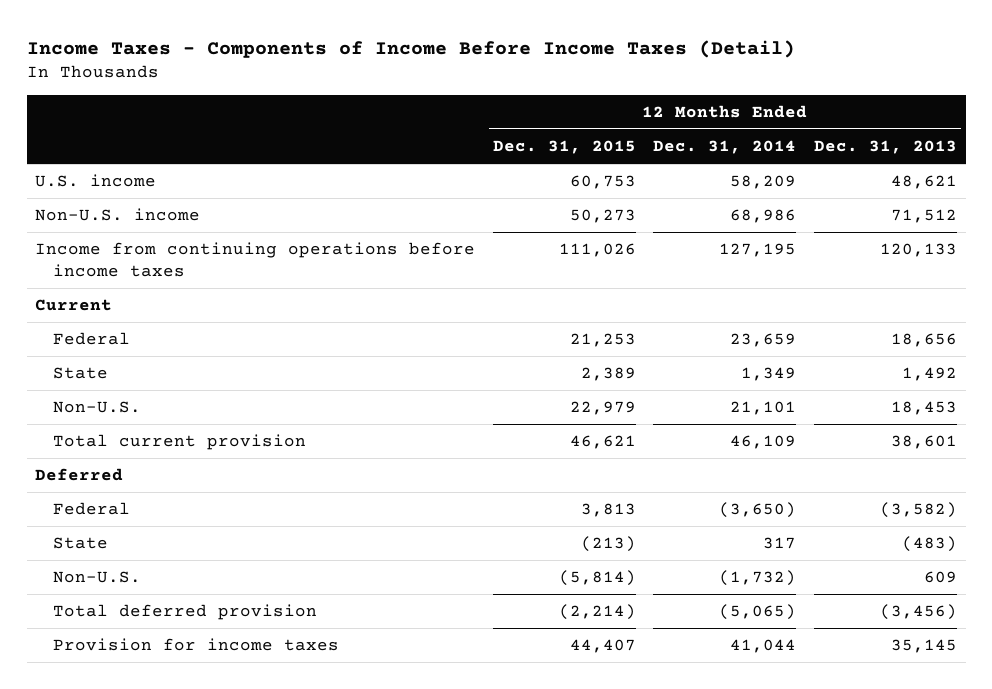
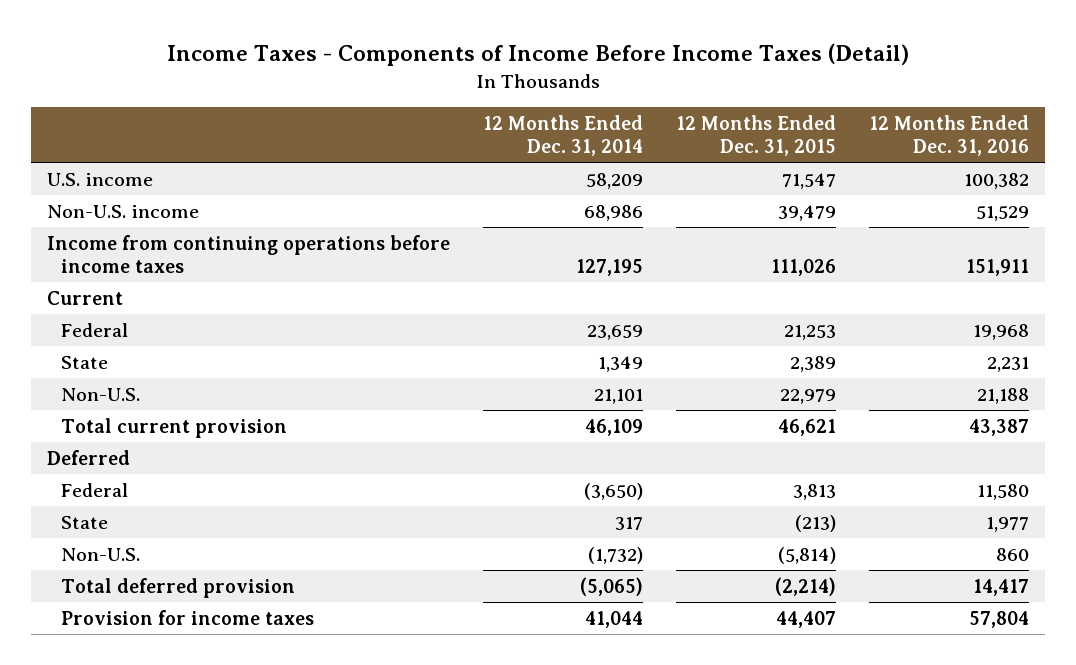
[814,140,958,155] Dec. 31, 2013 -> none
none -> [868,114,1029,157] 12 Months Ended Dec. 31, 2016
[569,175,636,190] 60,753 -> [782,172,837,189] 71,547
[569,209,636,224] 50,273 -> [778,204,837,221] 39,479

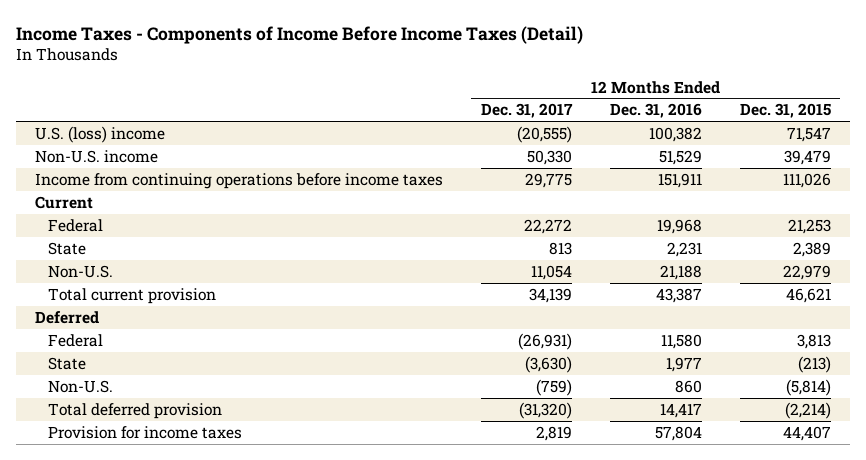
[483,114,644,157] 12 Months Ended Dec. 31, 2014 -> none
none -> [480,103,573,119] Dec. 31, 2017
[47,172,154,186] U.S. income -> [34,125,165,143] U.S. (loss) income

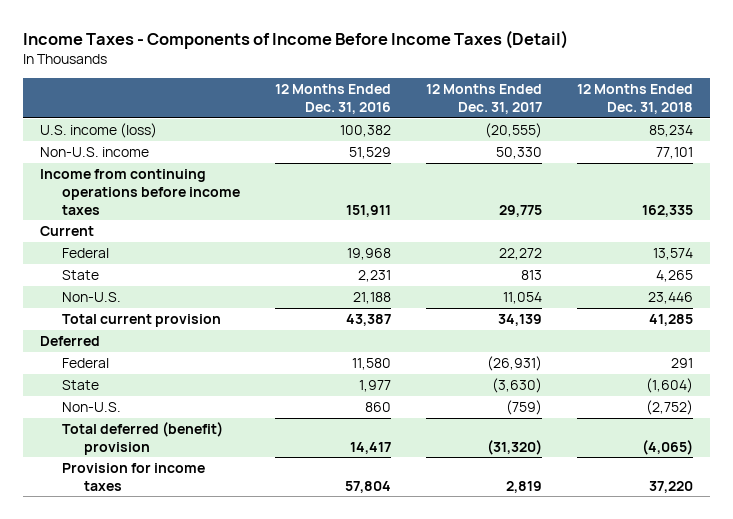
[739,103,831,119] Dec. 31, 2015 -> none
none -> [576,84,693,114] 12 Months Ended Dec. 31, 2018
[34,125,165,143] U.S. (loss) income -> [40,122,158,138] U.S. income (loss)
[48,402,223,419] Total deferred provision -> [62,421,224,455] Total deferred (benefit) provision

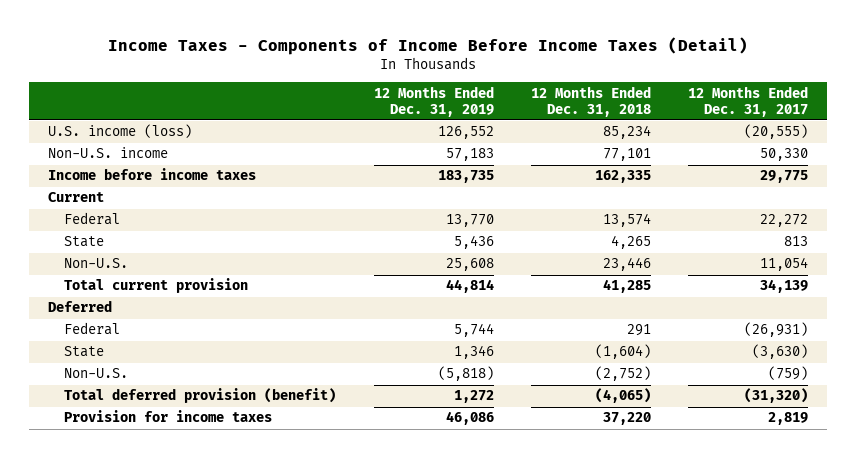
[275,84,392,114] 12 Months Ended Dec. 31, 2016 -> none
none -> [373,85,494,117] 12 Months Ended Dec. 31, 2019
[40,168,241,215] Income from continuing operations before income taxes -> [48,168,257,181] Income before income taxes
[62,421,224,455] Total deferred (benefit) provision -> [64,388,337,404] Total deferred provision (benefit)

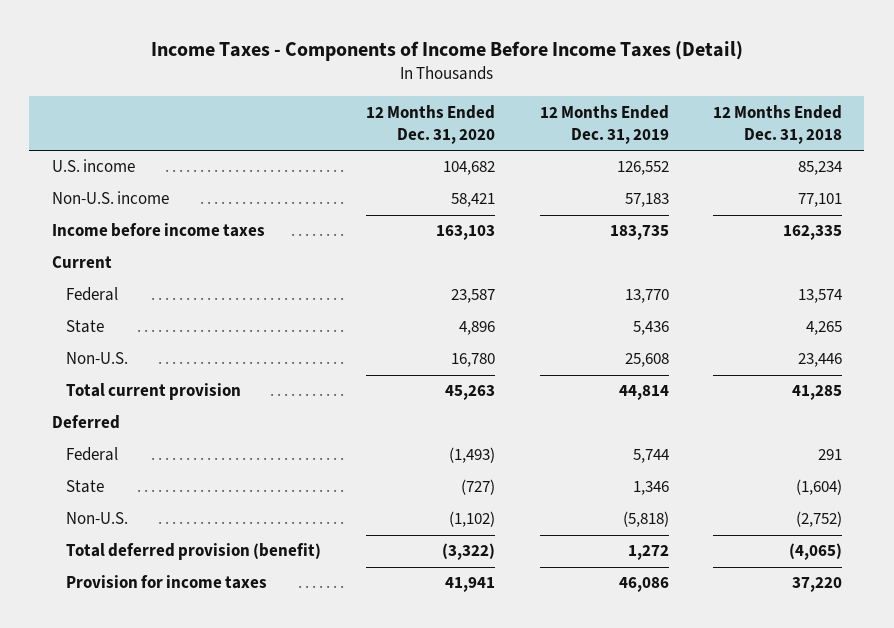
[688,85,809,117] 12 Months Ended Dec. 31, 2017 -> none
none -> [365,104,495,145] 12 Months Ended Dec. 31, 2020
[48,124,193,139] U.S. income (loss) -> [51,159,135,173] U.S. income

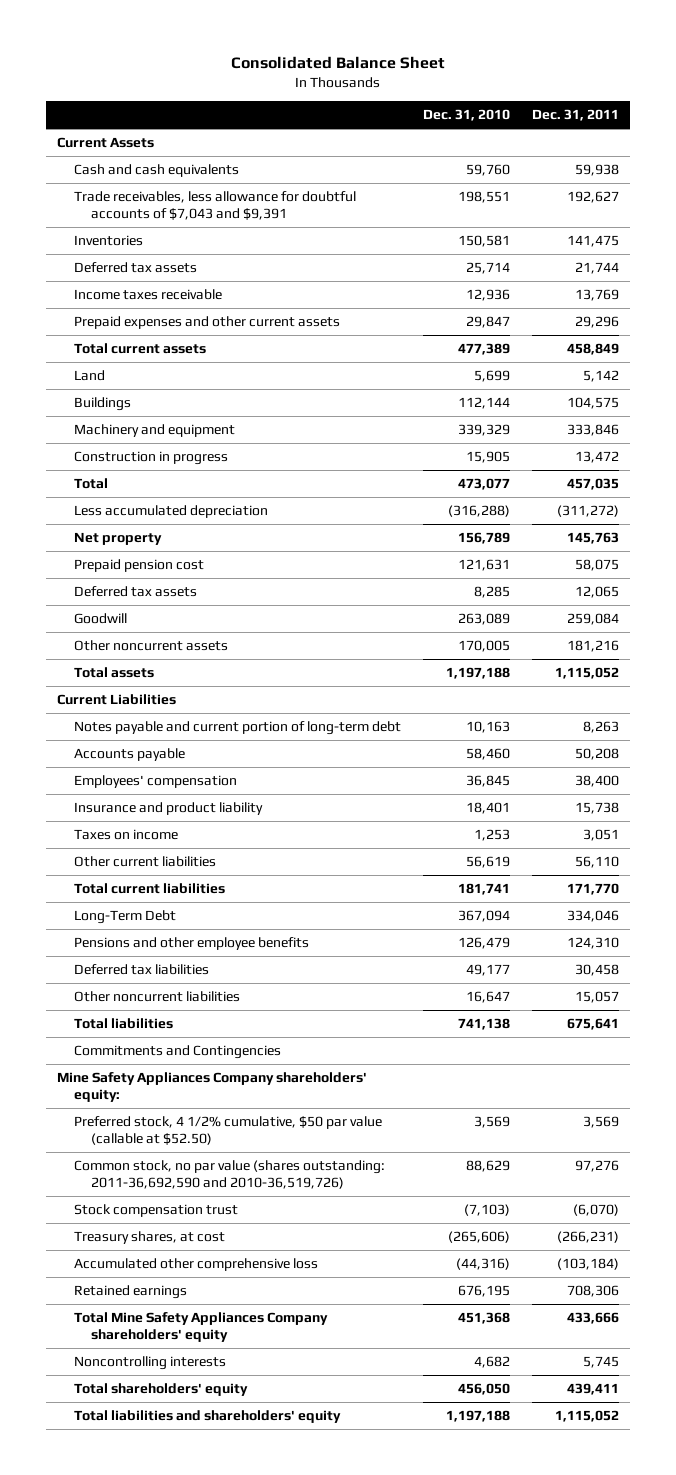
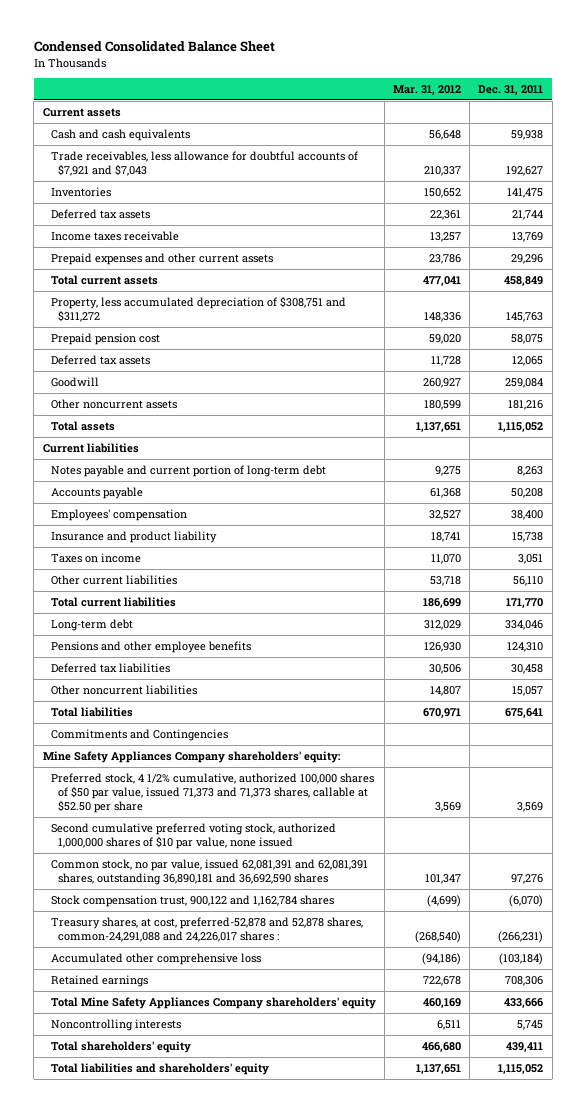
[230,55,445,69] Consolidated Balance Sheet -> [33,41,275,53] Condensed Consolidated Balance Sheet
[422,109,510,122] Dec. 31, 2010 -> none
none -> [392,84,461,95] Mar. 31, 2012
[56,137,154,149] Current Assets -> [42,108,121,118] Current assets
[73,191,356,221] Trade receivables, less allowance for doubtful accounts of $7,043 and $9,391 -> [50,151,358,177] Trade receivables, less allowance for doubtful accounts of $7,921 and $7,043
[73,370,105,382] Land -> none
[73,397,131,412] Buildings -> none
[73,424,235,438] Machinery and equipment -> none
[73,451,228,466] Construction in progress -> none
[73,478,108,490] Total -> none
[73,505,268,519] Less accumulated depreciation -> none
[73,532,162,546] Net property -> [50,296,346,323] Property, less accumulated depreciation of $308,751 and $311,272
[56,694,176,706] Current Liabilities -> [42,443,139,454] Current liabilities
[73,910,176,925] Long-Term Debt -> [50,619,133,632] Long-term debt
[73,1116,382,1146] Preferred stock, 4 1/2% cumulative, $50 par value (callable at $52.50) -> [50,773,374,814] Preferred stock, 4 1/2% cumulative, authorized 100,000 shares of $50 par value, issued 71,373 and 71,373 shares, callable at $52.50 per share
none -> [50,823,336,850] Second cumulative preferred voting stock, authorized 1,000,000 shares of $10 par value, none issued
[73,1160,385,1190] Common stock, no par value (shares outstanding: 2011-36,692,590 and 2010-36,519,726) -> [50,859,368,886] Common stock, no par value, issued 62,081,391 and 62,081,391 shares, outstanding 36,890,181 and 36,692,590 shares
[73,1204,238,1218] Stock compensation trust -> [50,895,334,908] Stock compensation trust, 900,122 and 1,162,784 shares
[73,1231,225,1245] Treasury shares, at cost -> [50,917,363,943] Treasury shares, at cost, preferred-52,878 and 52,878 shares, common-24,291,088 and 24,226,017 shares :

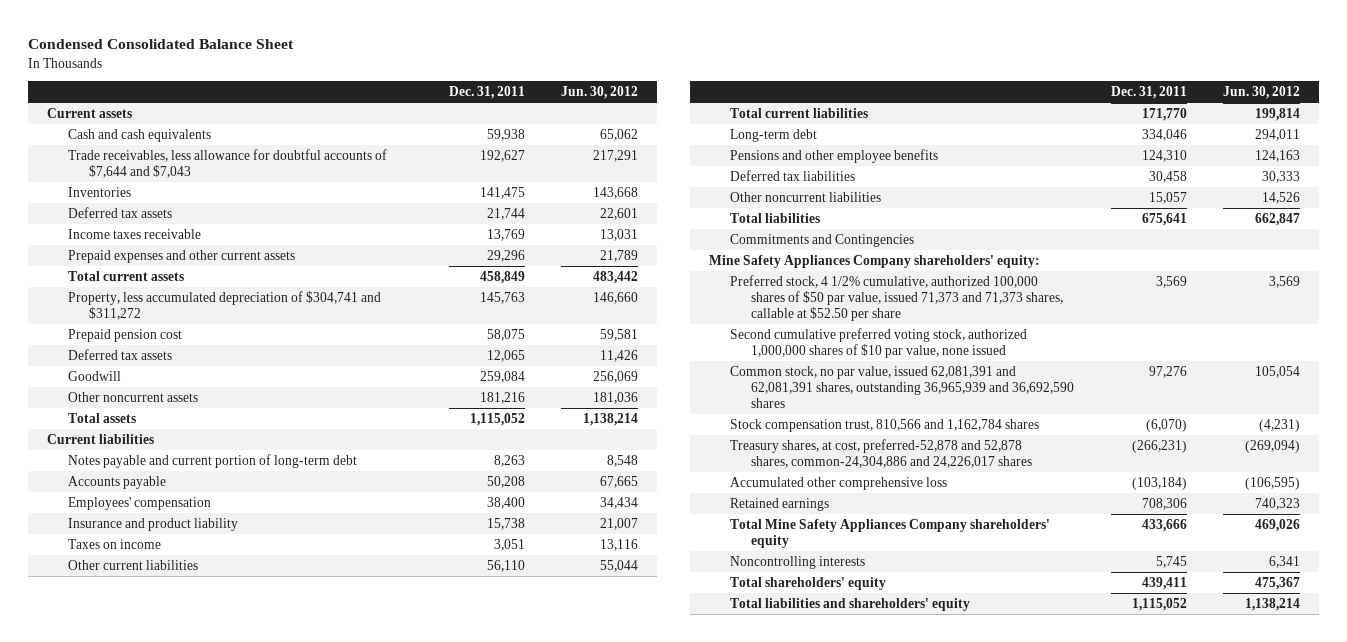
[392,84,461,95] Mar. 31, 2012 -> none
none -> [561,86,639,100] Jun. 30, 2012
[50,151,358,177] Trade receivables, less allowance for doubtful accounts of $7,921 and $7,043 -> [67,149,387,178] Trade receivables, less allowance for doubtful accounts of $7,644 and $7,043
[50,296,346,323] Property, less accumulated depreciation of $308,751 and $311,272 -> [67,291,381,320] Property, less accumulated depreciation of $304,741 and $311,272
[50,859,368,886] Common stock, no par value, issued 62,081,391 and 62,081,391 shares, outstanding 36,890,181 and 36,692,590 shares -> [729,366,1075,408] Common stock, no par value, issued 62,081,391 and 62,081,391 shares, outstanding 36,965,939 and 36,692,590 shares
[50,895,334,908] Stock compensation trust, 900,122 and 1,162,784 shares -> [729,419,1039,433] Stock compensation trust, 810,566 and 1,162,784 shares
[50,917,363,943] Treasury shares, at cost, preferred-52,878 and 52,878 shares, common-24,291,088 and 24,226,017 shares : -> [729,439,1033,468] Treasury shares, at cost, preferred-52,878 and 52,878 shares, common-24,304,886 and 24,226,017 shares

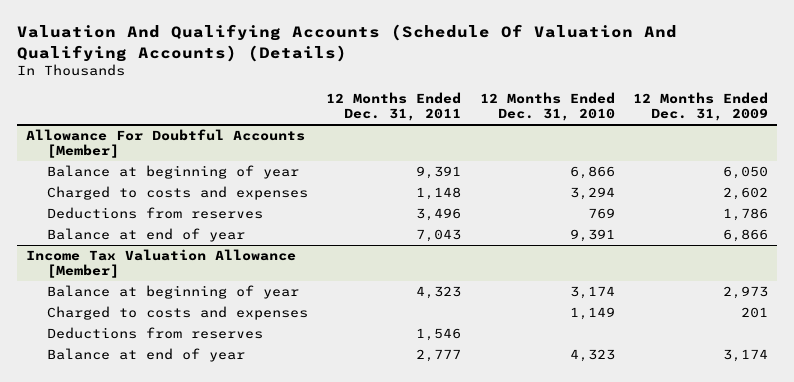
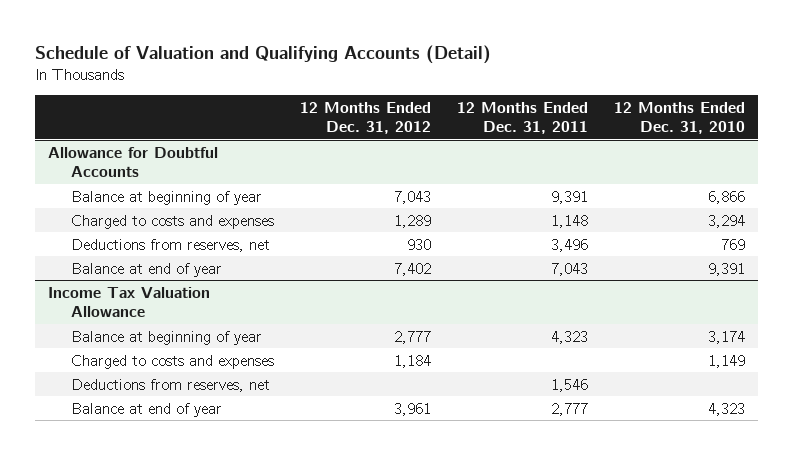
[16,24,677,62] Valuation And Qualifying Accounts (Schedule Of Valuation And Qualifying Accounts) (Details) -> [35,45,492,65] Schedule of Valuation and Qualifying Accounts (Detail)
[632,92,768,122] 12 Months Ended Dec. 31, 2009 -> none
none -> [299,101,431,135] 12 Months Ended Dec. 31, 2012
[26,128,306,159] Allowance For Doubtful Accounts [Member] -> [48,146,219,177] Allowance for Doubtful Accounts
[46,206,263,219] Deductions from reserves -> [71,238,271,252] Deductions from reserves, net
[26,248,297,279] Income Tax Valuation Allowance [Member] -> [48,286,211,317] Income Tax Valuation Allowance
[46,326,263,339] Deductions from reserves -> [71,378,271,392] Deductions from reserves, net

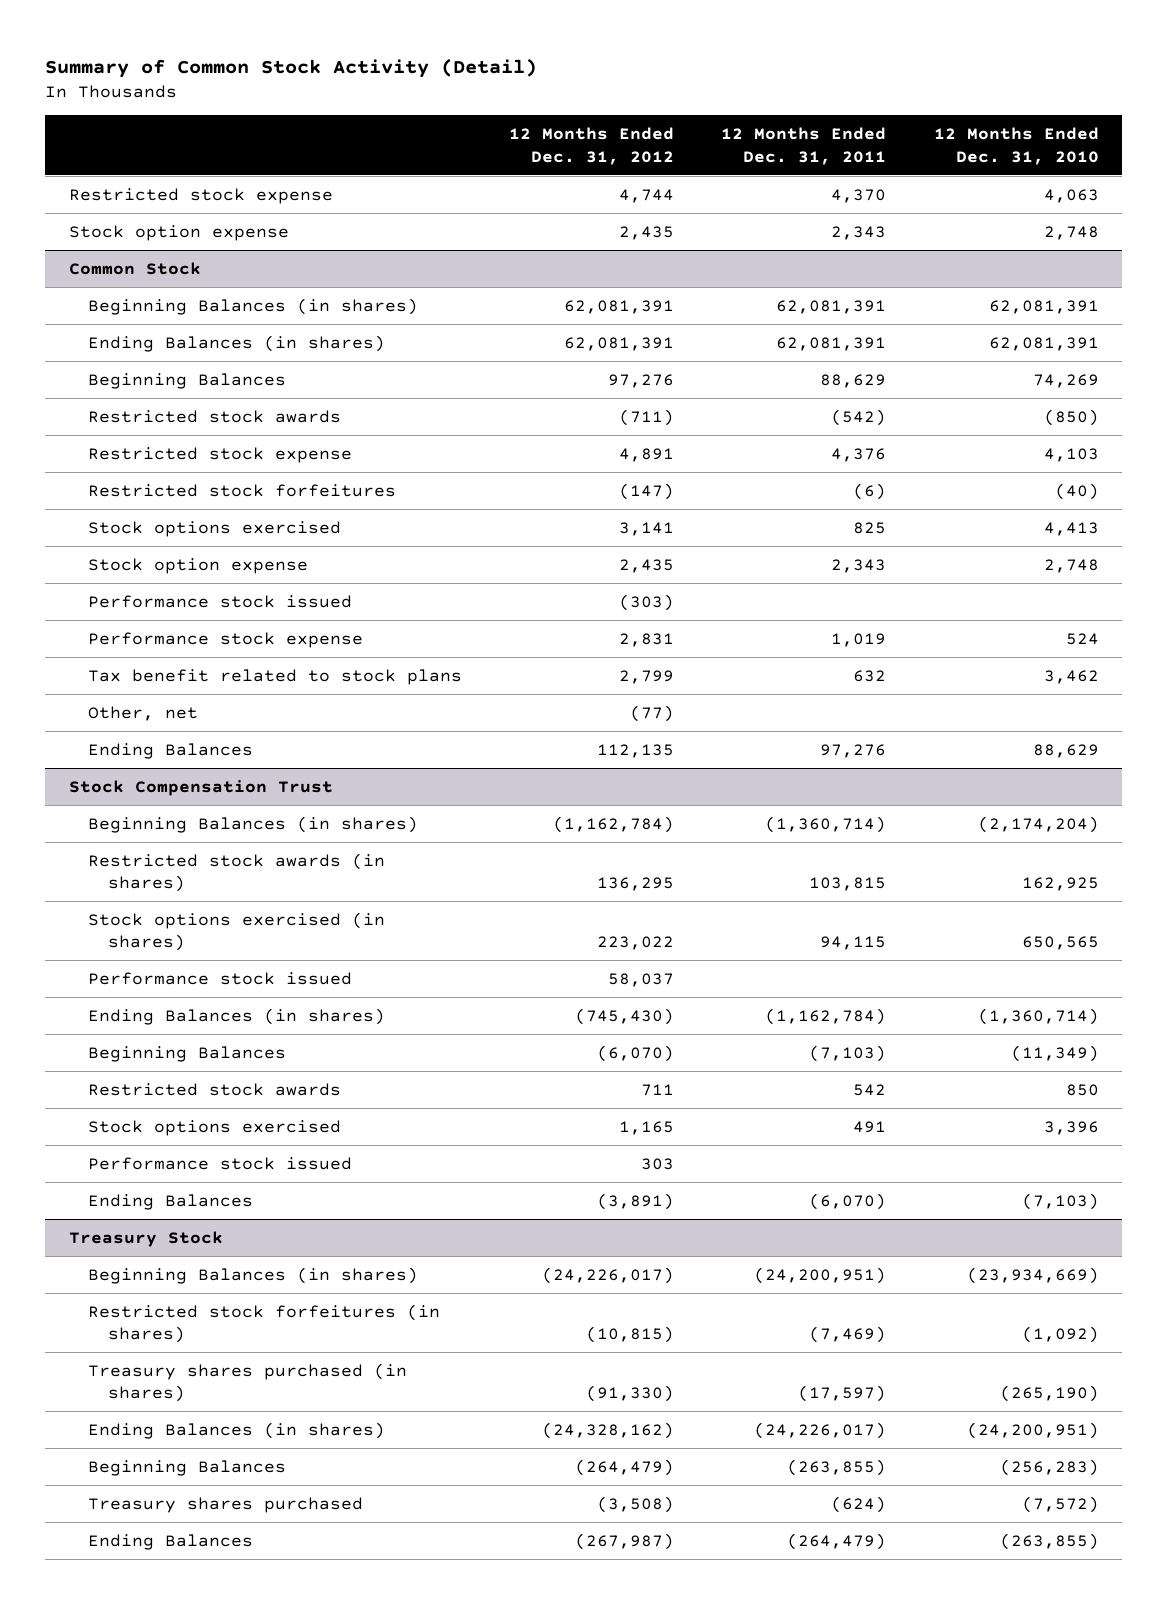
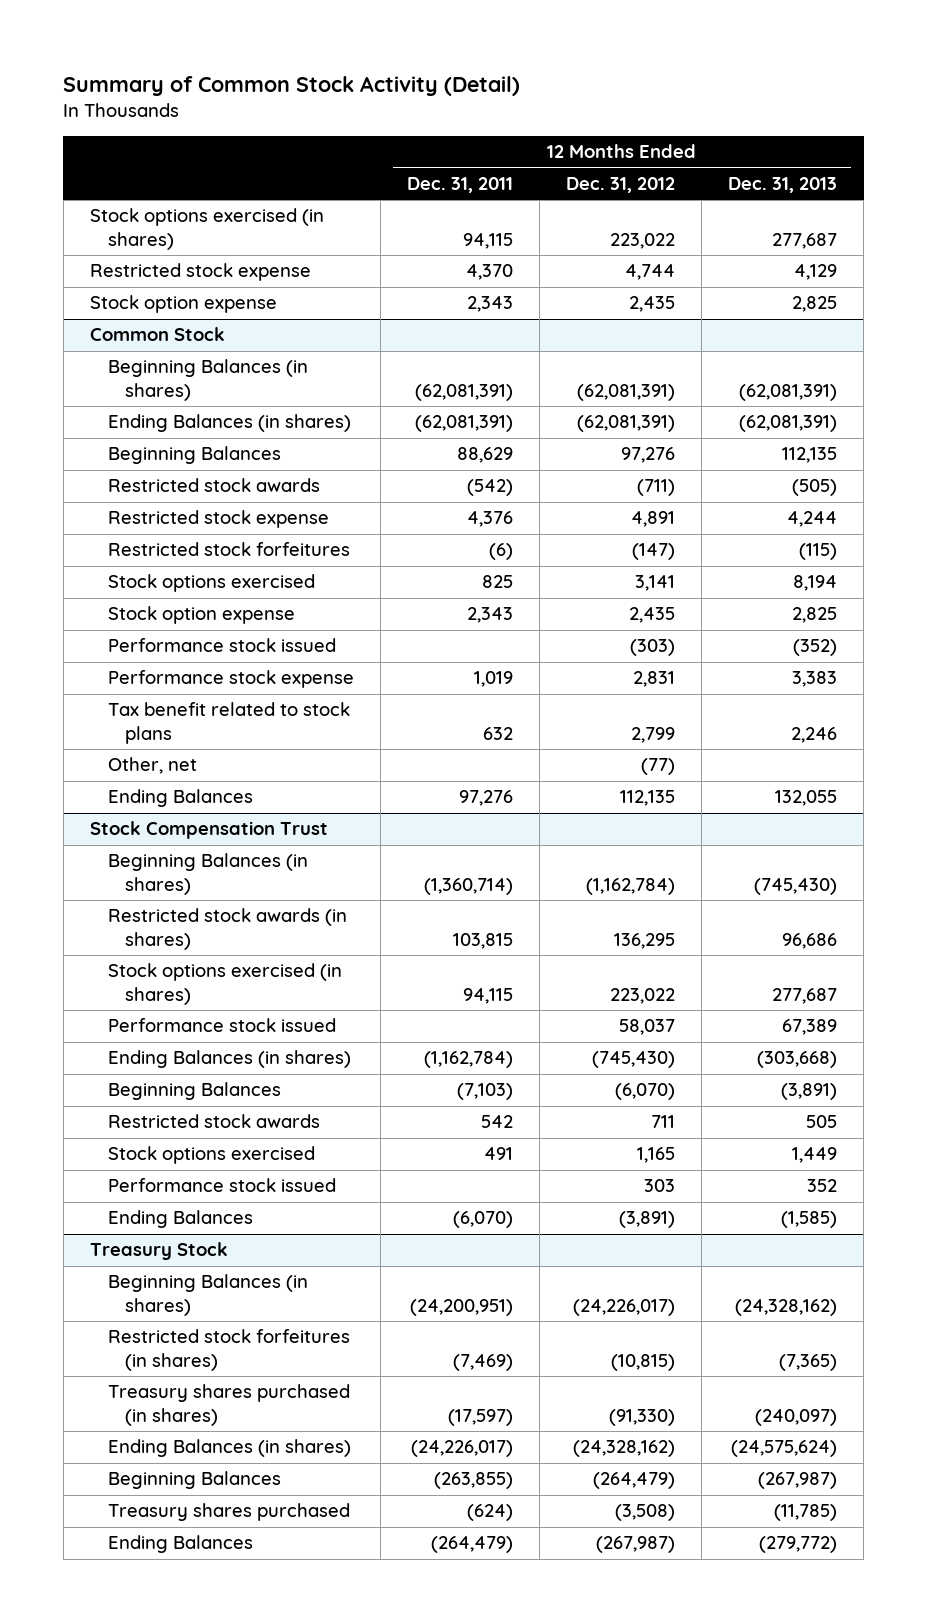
[933,126,1099,165] 12 Months Ended Dec. 31, 2010 -> none
none -> [728,177,838,194] Dec. 31, 2013
none -> [89,208,324,250] Stock options exercised (in shares)
[564,299,675,314] 62,081,391 -> [577,383,676,401] (62,081,391)
[776,299,887,314] 62,081,391 -> [414,383,513,401] (62,081,391)
[564,336,675,351] 62,081,391 -> [577,415,676,433] (62,081,391)
[776,336,887,351] 62,081,391 -> [414,415,513,433] (62,081,391)

